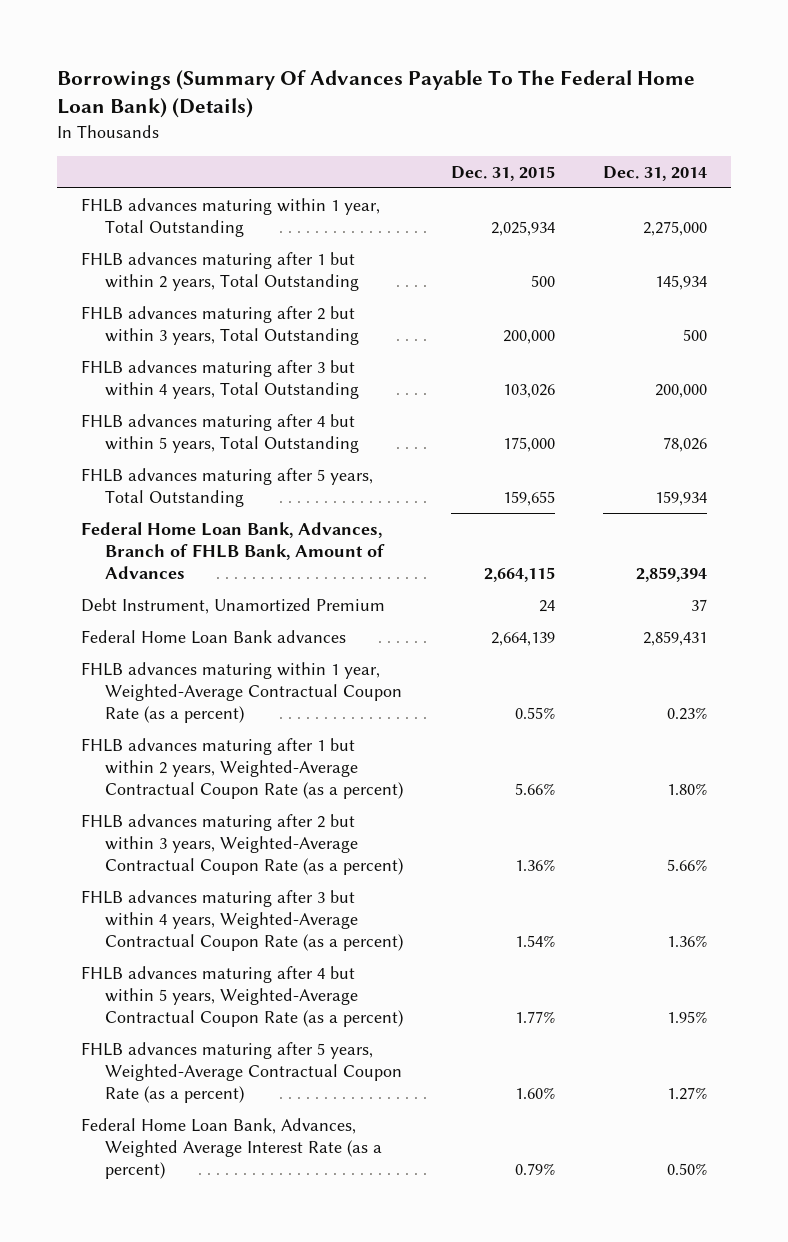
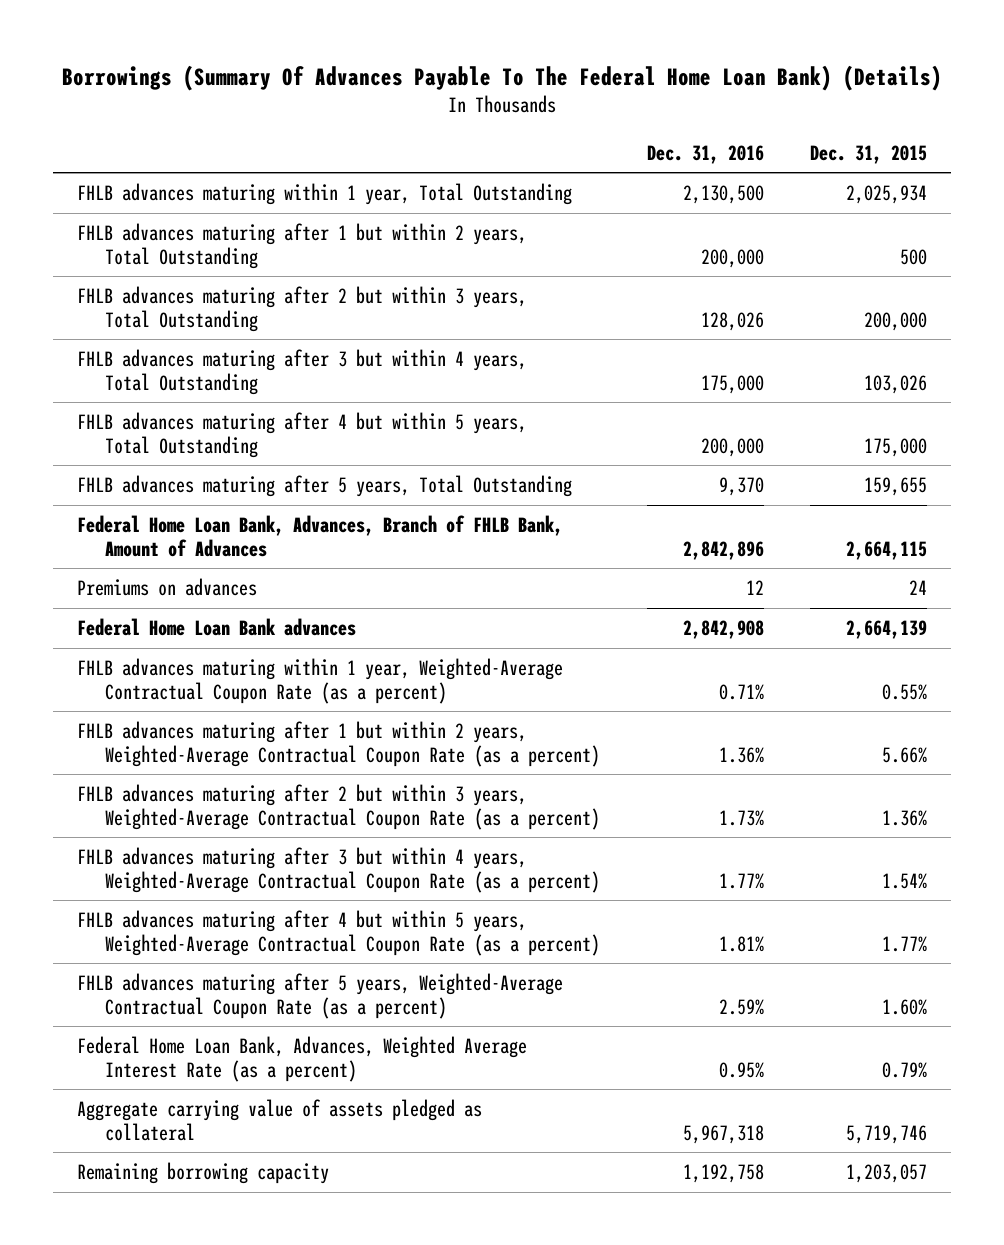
[603,165,708,181] Dec. 31, 2014 -> none
none -> [646,144,764,164] Dec. 31, 2016
[80,597,385,614] Debt Instrument, Unamortized Premium -> [76,577,257,596] Premiums on advances
none -> [76,1098,482,1141] Aggregate carrying value of assets pledged as collateral
none -> [76,1161,329,1184] Remaining borrowing capacity

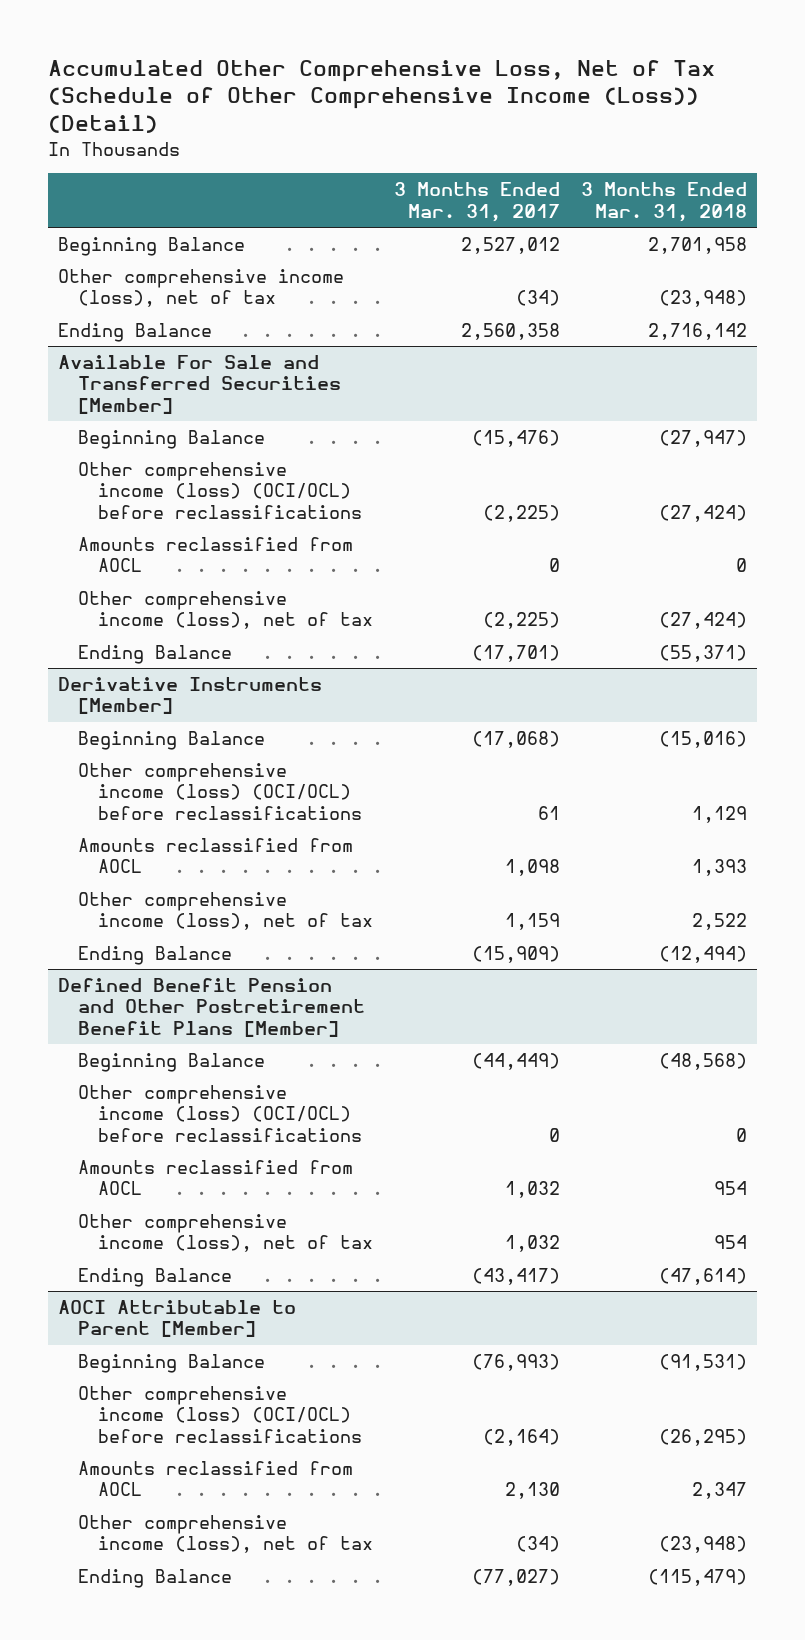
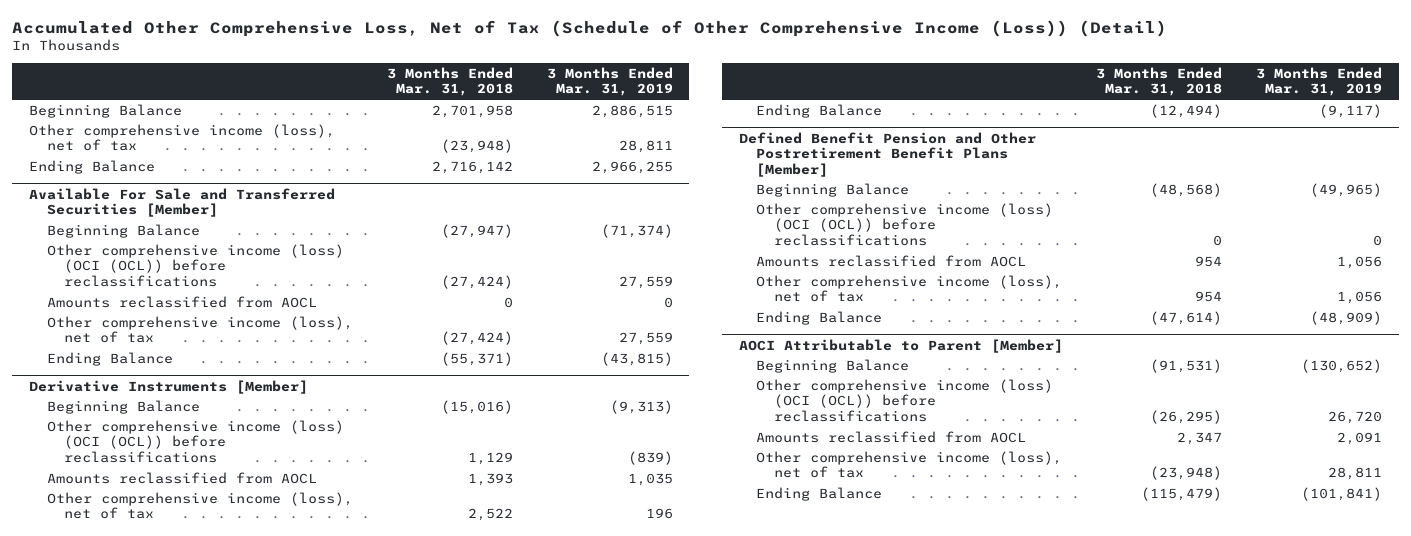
[393,182,560,222] 3 Months Ended Mar. 31, 2017 -> none
none -> [546,66,673,97] 3 Months Ended Mar. 31, 2019
[78,461,362,520] Other comprehensive income (loss) (OCI/OCL) before reclassifications -> [46,243,344,287] Other comprehensive income (loss) (OCI (OCL)) before reclassifications
[78,762,362,821] Other comprehensive income (loss) (OCI/OCL) before reclassifications -> [46,419,344,463] Other comprehensive income (loss) (OCI (OCL)) before reclassifications
[78,1084,362,1143] Other comprehensive income (loss) (OCI/OCL) before reclassifications -> [756,202,1054,246] Other comprehensive income (loss) (OCI (OCL)) before reclassifications
[78,1385,362,1444] Other comprehensive income (loss) (OCI/OCL) before reclassifications -> [756,378,1054,422] Other comprehensive income (loss) (OCI (OCL)) before reclassifications

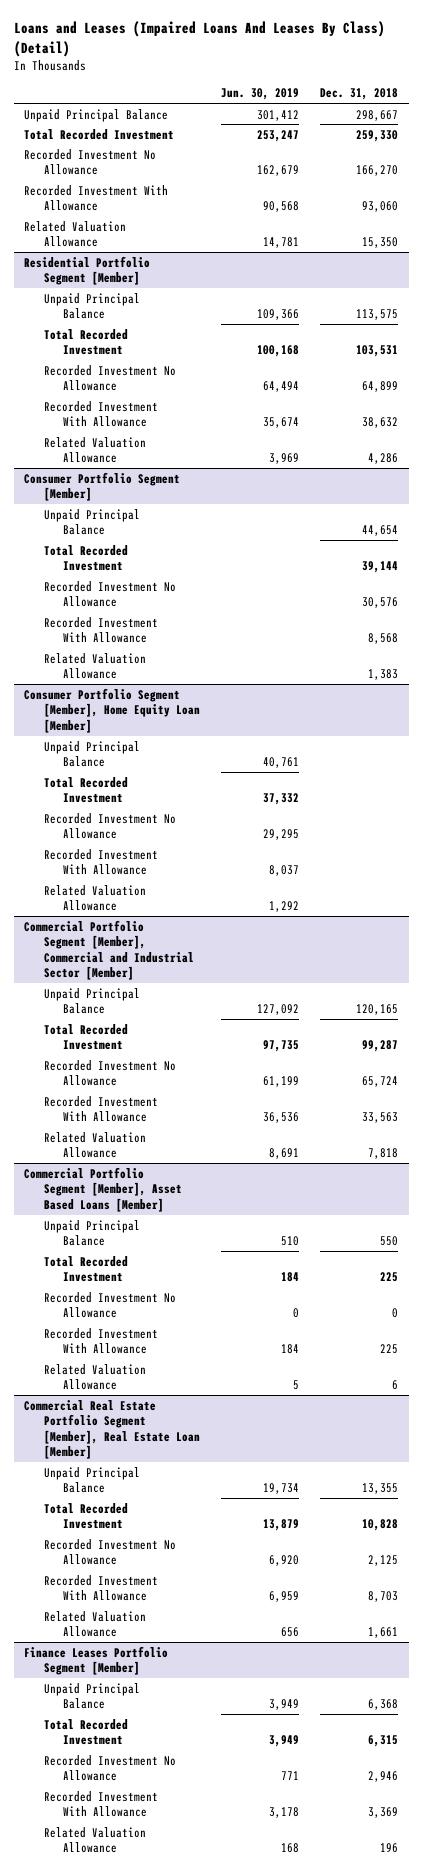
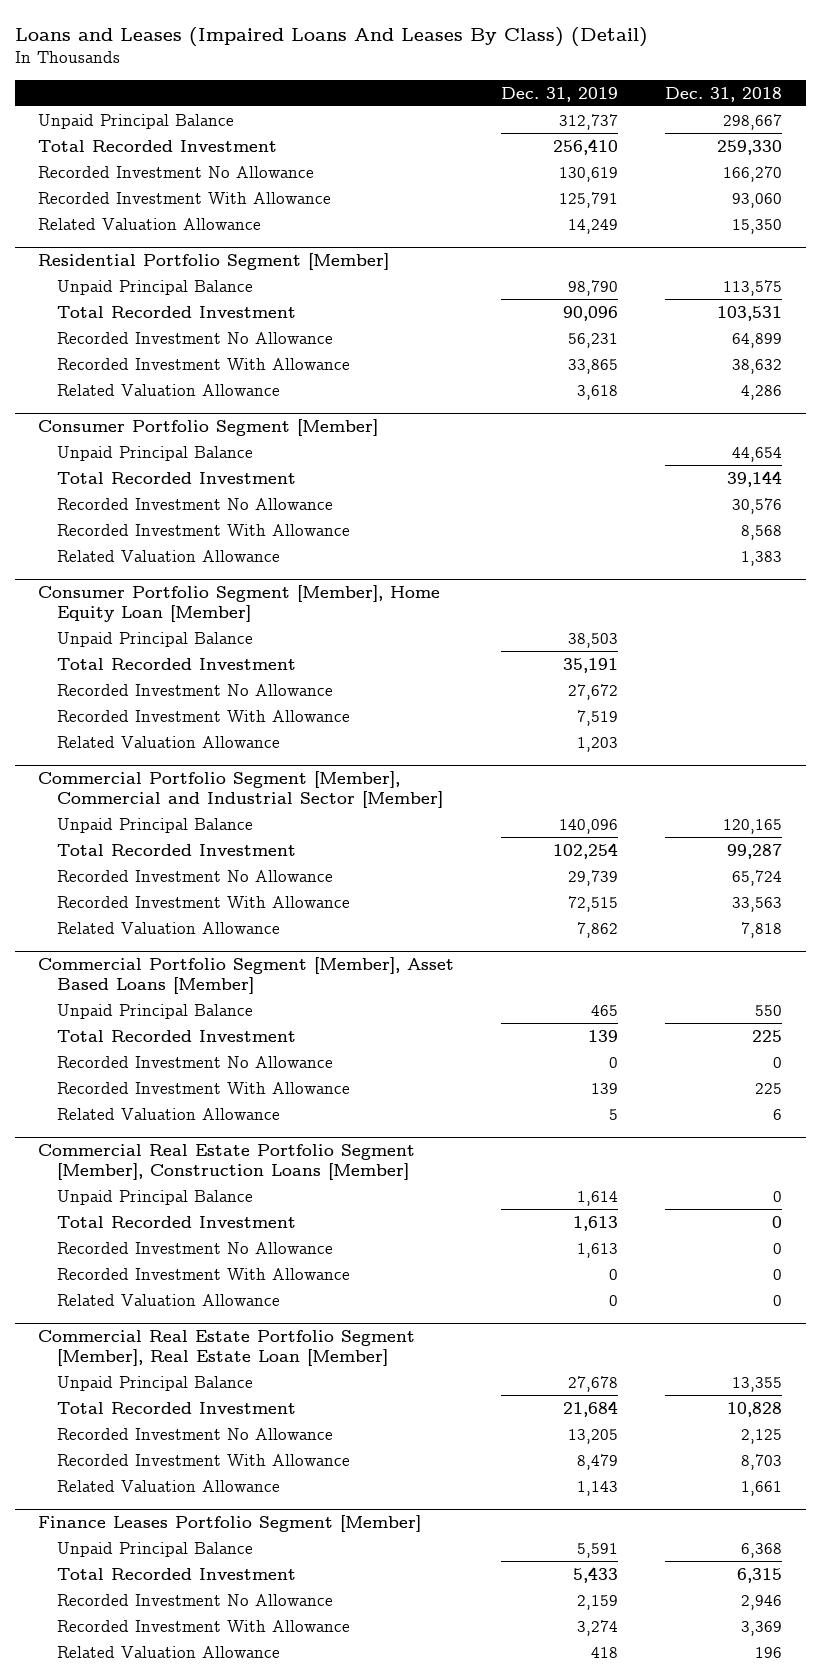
[220,88,299,101] Jun. 30, 2019 -> none
none -> [501,86,619,102] Dec. 31, 2019
none -> [38,1143,416,1180] Commercial Real Estate Portfolio Segment [Member], Construction Loans [Member]
none -> [57,1189,254,1205] Unpaid Principal Balance
none -> [57,1215,297,1228] Total Recorded Investment
none -> [57,1241,334,1254] Recorded Investment No Allowance
none -> [57,1267,351,1280] Recorded Investment With Allowance
none -> [57,1293,281,1306] Related Valuation Allowance

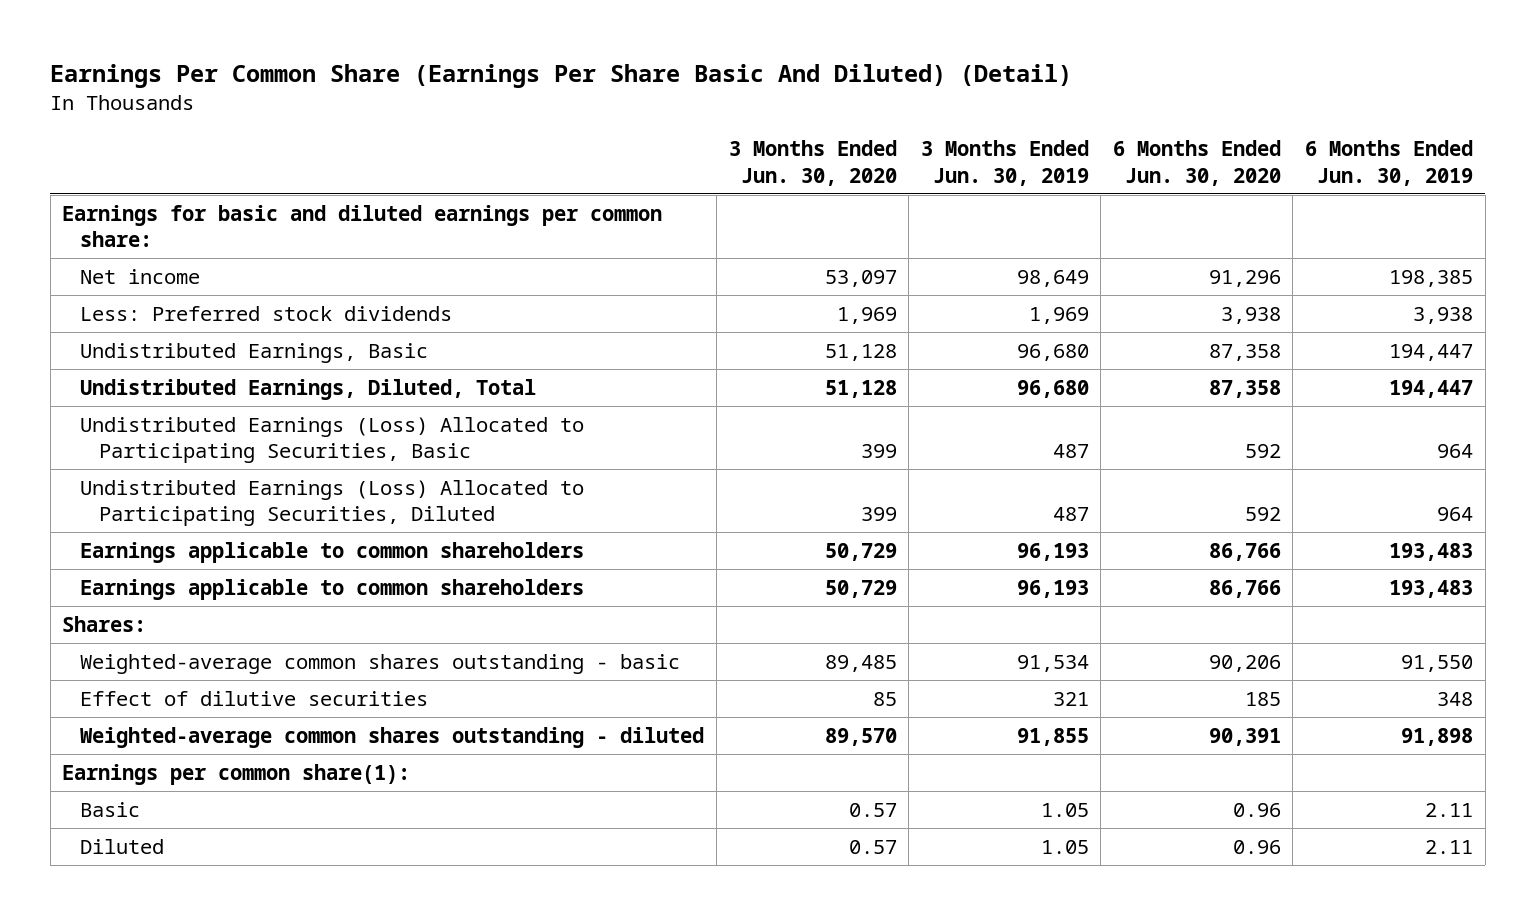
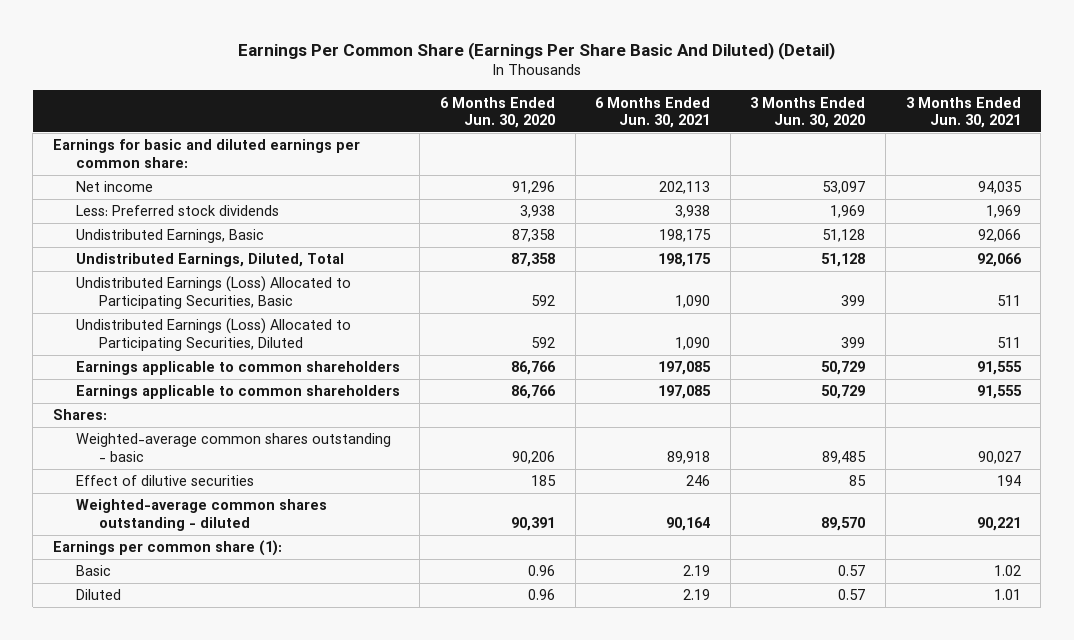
[920,140,1089,186] 3 Months Ended Jun. 30, 2019 -> none
[1304,140,1473,186] 6 Months Ended Jun. 30, 2019 -> none
none -> [595,96,711,128] 6 Months Ended Jun. 30, 2021
none -> [905,96,1021,128] 3 Months Ended Jun. 30, 2021
[62,763,411,785] Earnings per common share(1): -> [52,540,282,557] Earnings per common share (1):

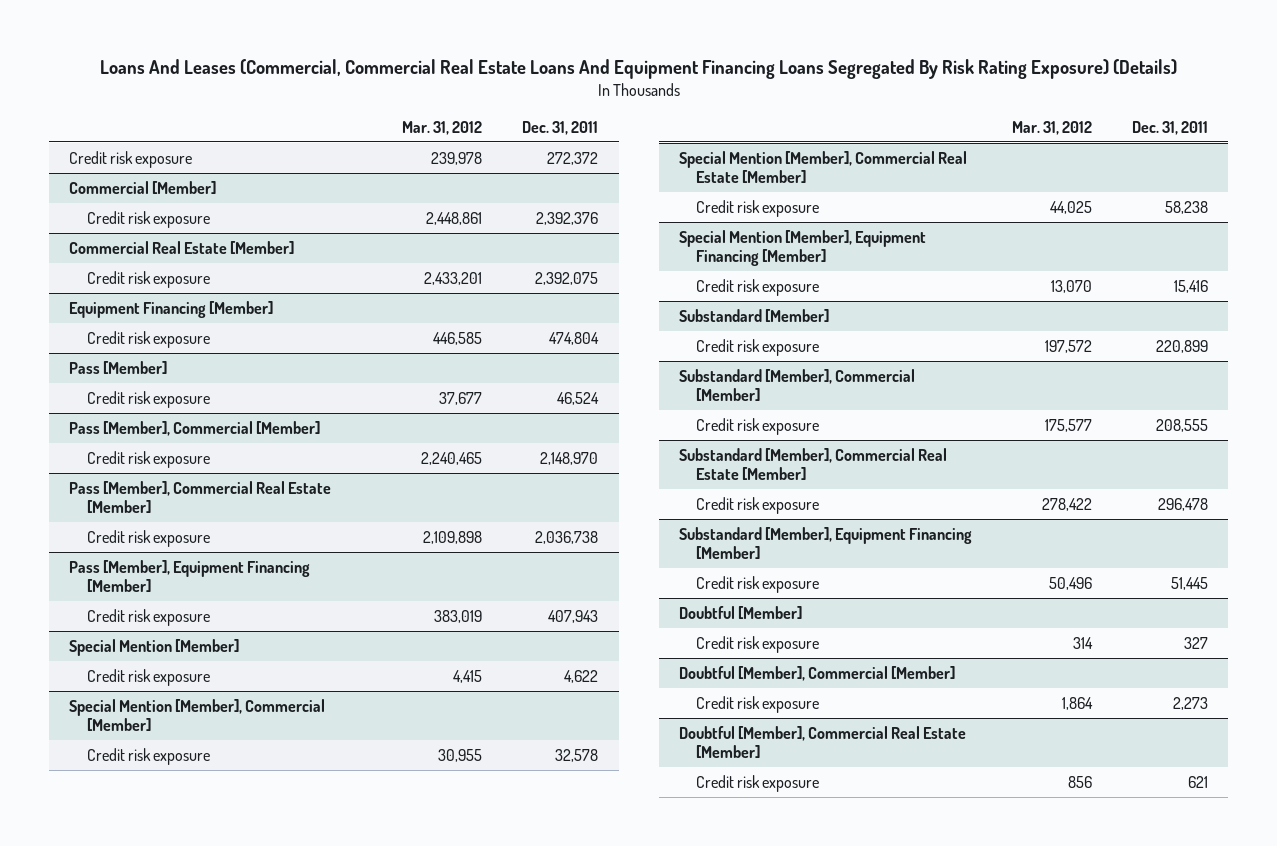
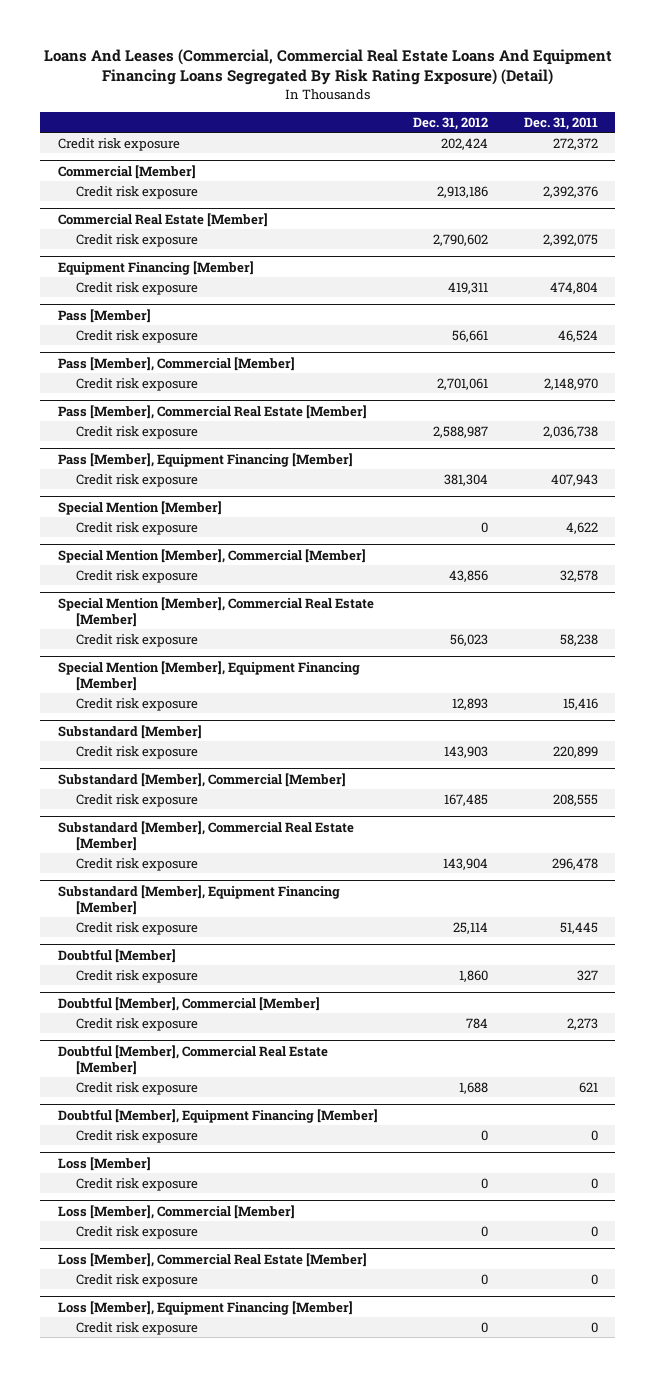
[99,59,1177,80] Loans And Leases (Commercial, Commercial Real Estate Loans And Equipment Financing Loans Segregated By Risk Rating Exposure) (Details) -> [43,48,612,86] Loans And Leases (Commercial, Commercial Real Estate Loans And Equipment Financing Loans Segregated By Risk Rating Exposure) (Detail)
[402,120,483,135] Mar. 31, 2012 -> none
none -> [413,116,489,130] Dec. 31, 2012
none -> [57,1108,378,1123] Doubtful [Member], Equipment Financing [Member]
none -> [75,1129,198,1143] Credit risk exposure
none -> [57,1156,151,1171] Loss [Member]
none -> [75,1177,198,1191] Credit risk exposure
none -> [57,1204,295,1219] Loss [Member], Commercial [Member]
none -> [75,1225,198,1239] Credit risk exposure
none -> [57,1252,367,1267] Loss [Member], Commercial Real Estate [Member]
none -> [75,1273,198,1287] Credit risk exposure
none -> [57,1300,353,1315] Loss [Member], Equipment Financing [Member]
none -> [75,1321,198,1335] Credit risk exposure

